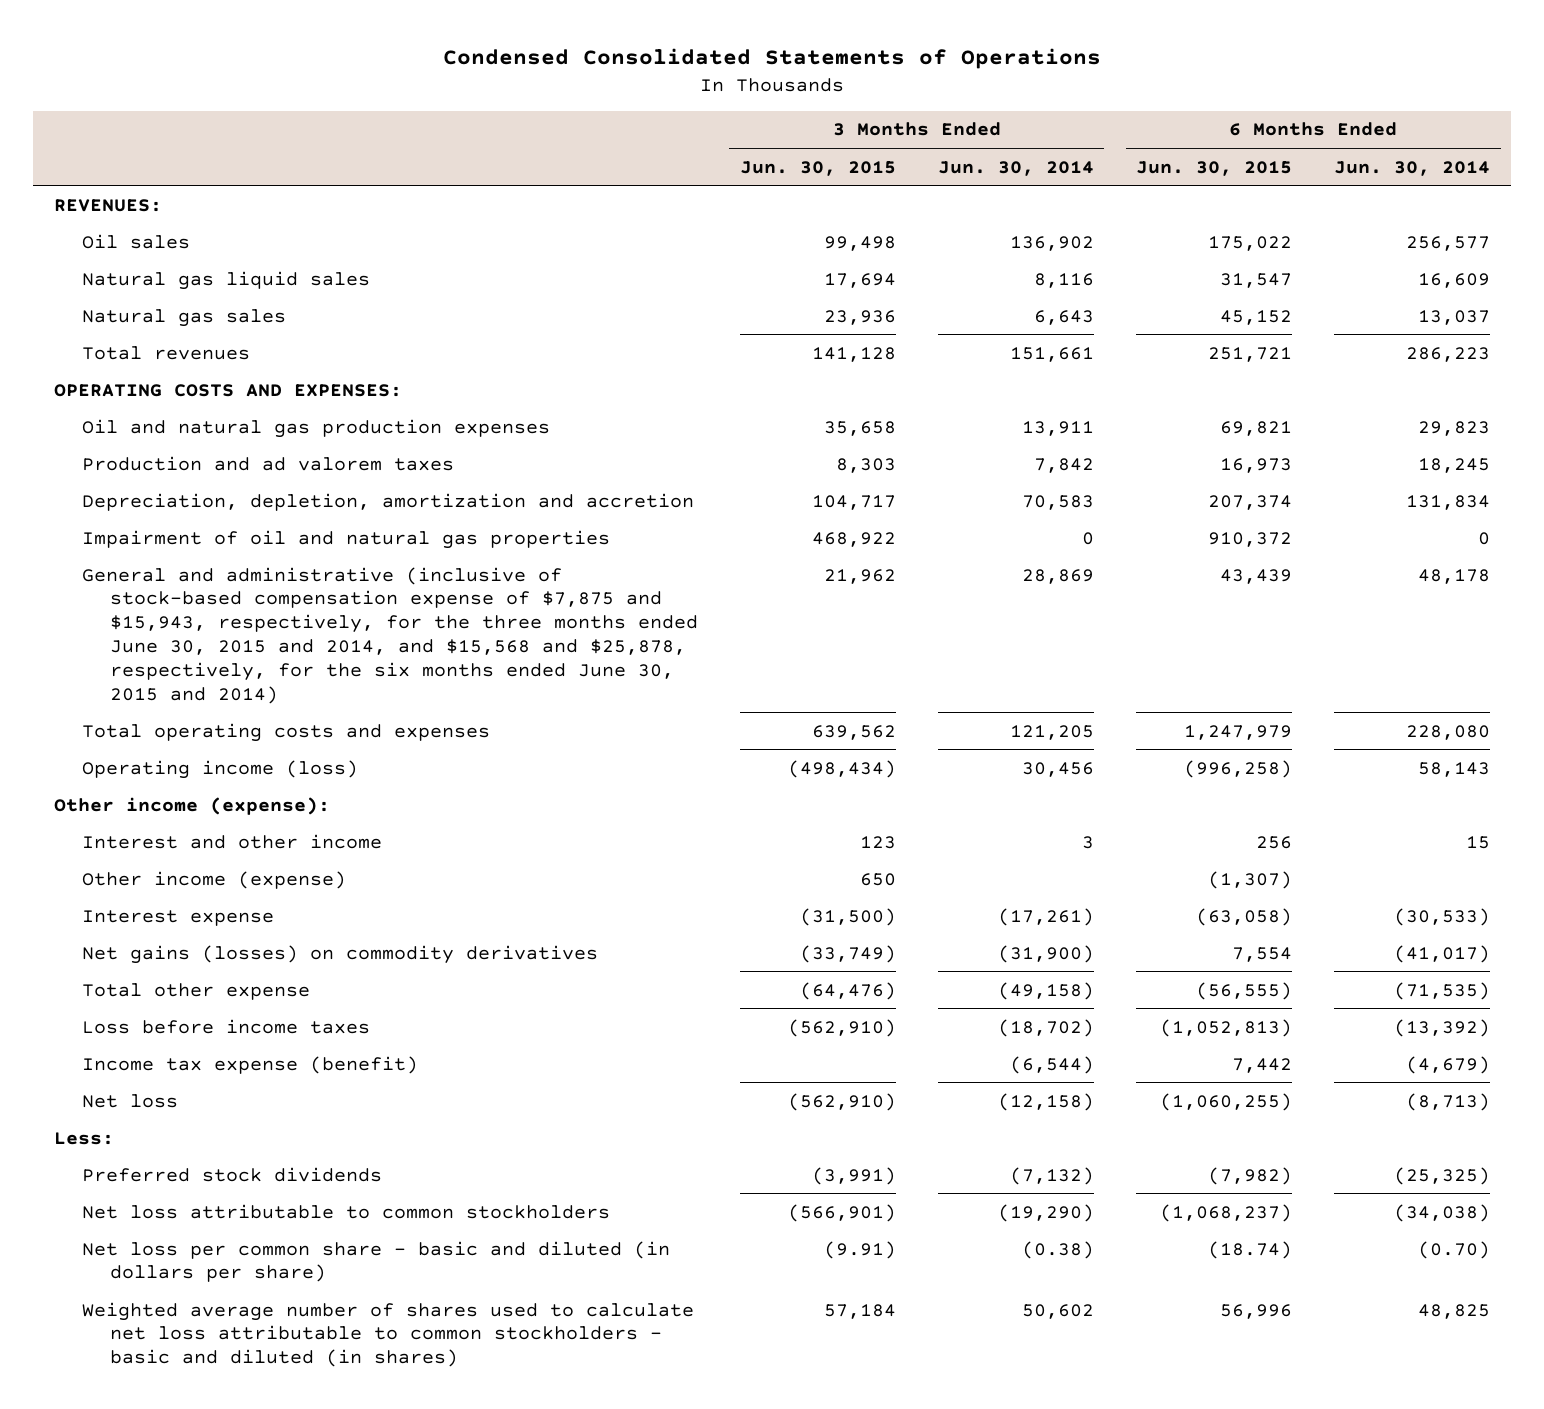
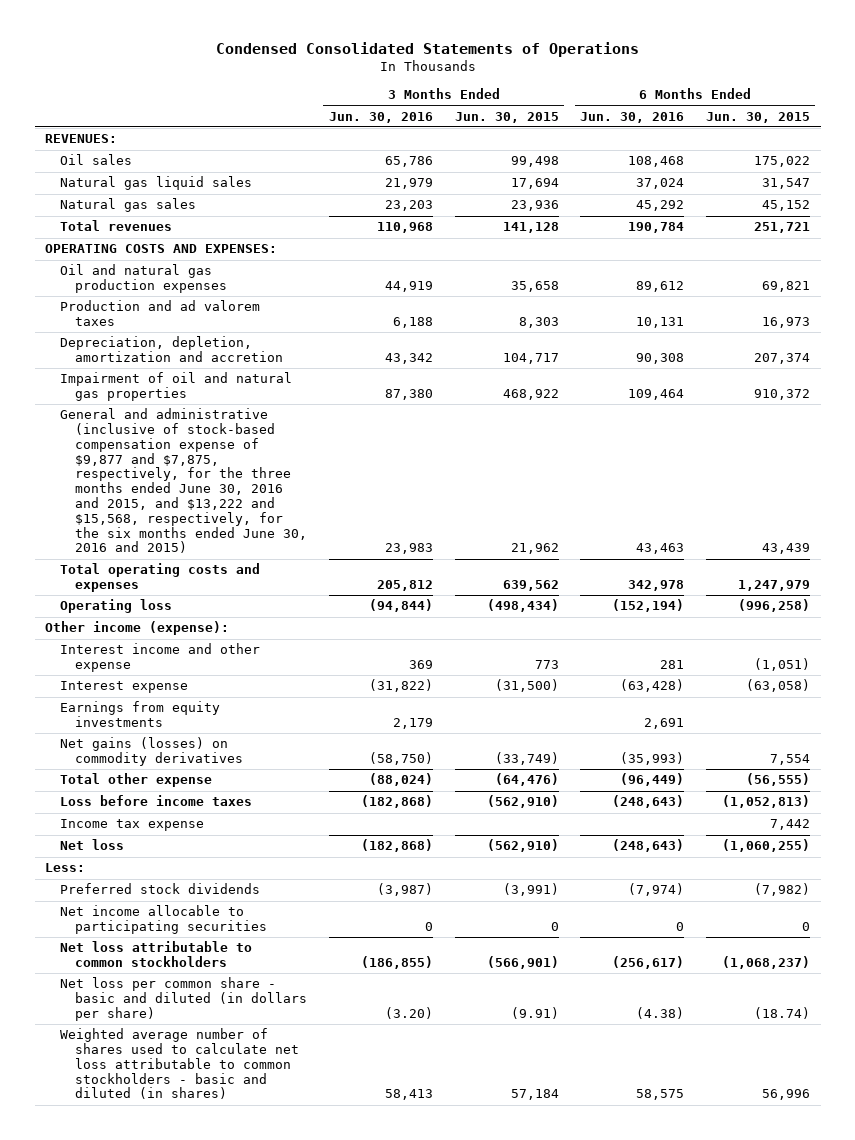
[937,160,1094,176] Jun. 30, 2014 -> none
[1334,160,1491,176] Jun. 30, 2014 -> none
none -> [328,111,433,123] Jun. 30, 2016
none -> [580,111,685,123] Jun. 30, 2016
[81,566,698,704] General and administrative (inclusive of stock-based compensation expense of $7,875 and $15,943, respectively, for the three months ended June 30, 2015 and 2014, and $15,568 and $25,878, respectively, for the six months ended June 30, 2015 and 2014) -> [60,408,308,554] General and administrative (inclusive of stock-based compensation expense of $9,877 and $7,875, respectively, for the three months ended June 30, 2016 and 2015, and $13,222 and $15,568, respectively, for the six months ended June 30, 2016 and 2015)
[81,759,358,779] Operating income (loss) -> [60,599,173,614] Operating loss
[81,870,346,889] Other income (expense) -> none
[81,833,382,849] Interest and other income -> [60,643,261,673] Interest income and other expense
[859,835,896,849] 123 -> [534,660,559,670] 773
[1256,835,1293,849] 256 -> [753,658,810,672] (1,051)
none -> [60,701,221,728] Earnings from equity investments
[81,1055,418,1074] Income tax expense (benefit) -> [60,819,205,832] Income tax expense
none -> [60,905,268,935] Net income allocable to participating securities

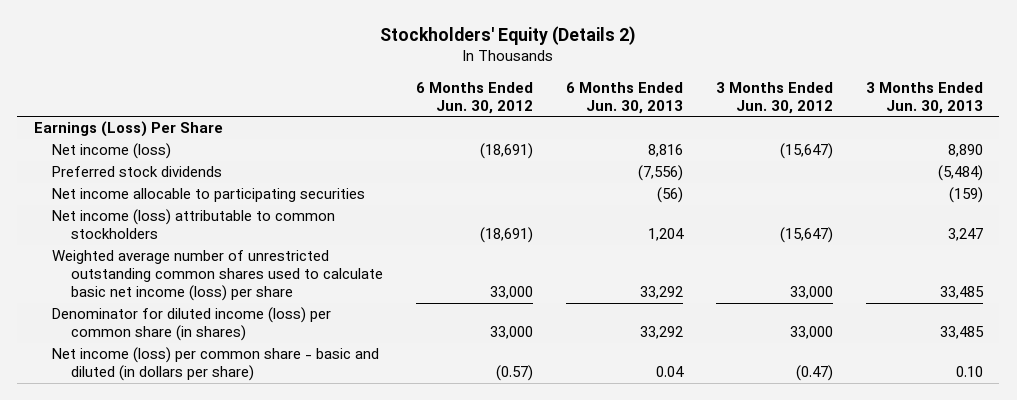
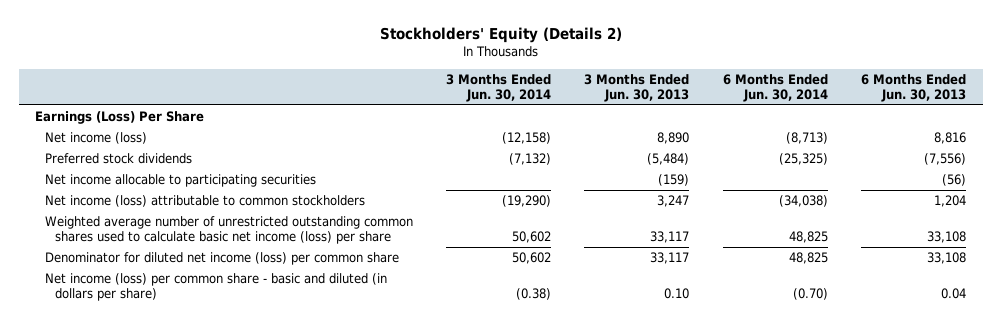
[415,81,533,114] 6 Months Ended Jun. 30, 2012 -> none
[715,81,833,114] 3 Months Ended Jun. 30, 2012 -> none
none -> [446,73,552,103] 3 Months Ended Jun. 30, 2014
none -> [722,73,828,103] 6 Months Ended Jun. 30, 2014
[639,285,683,299] 33,292 -> [926,231,966,244] 33,108
[939,285,984,299] 33,485 -> [650,231,690,244] 33,117
[52,307,332,342] Denominator for diluted income (loss) per common share (in shares) -> [45,252,400,266] Denominator for diluted net income (loss) per common share
[639,326,683,340] 33,292 -> [926,252,966,265] 33,108
[939,326,984,340] 33,485 -> [650,252,690,265] 33,117

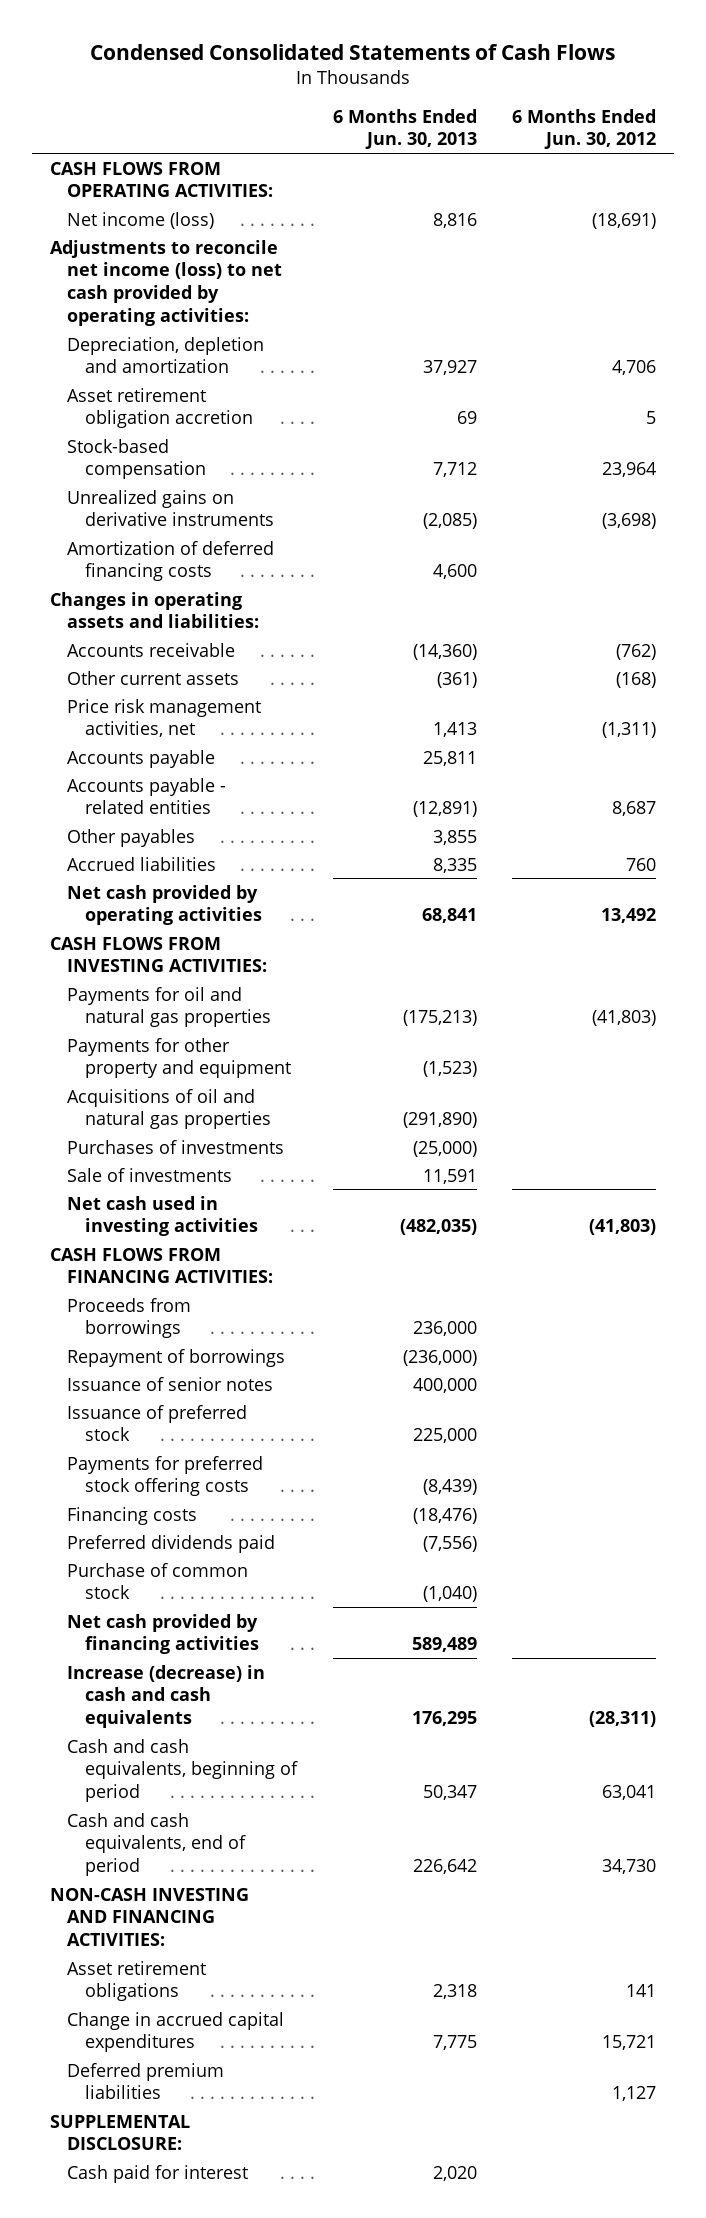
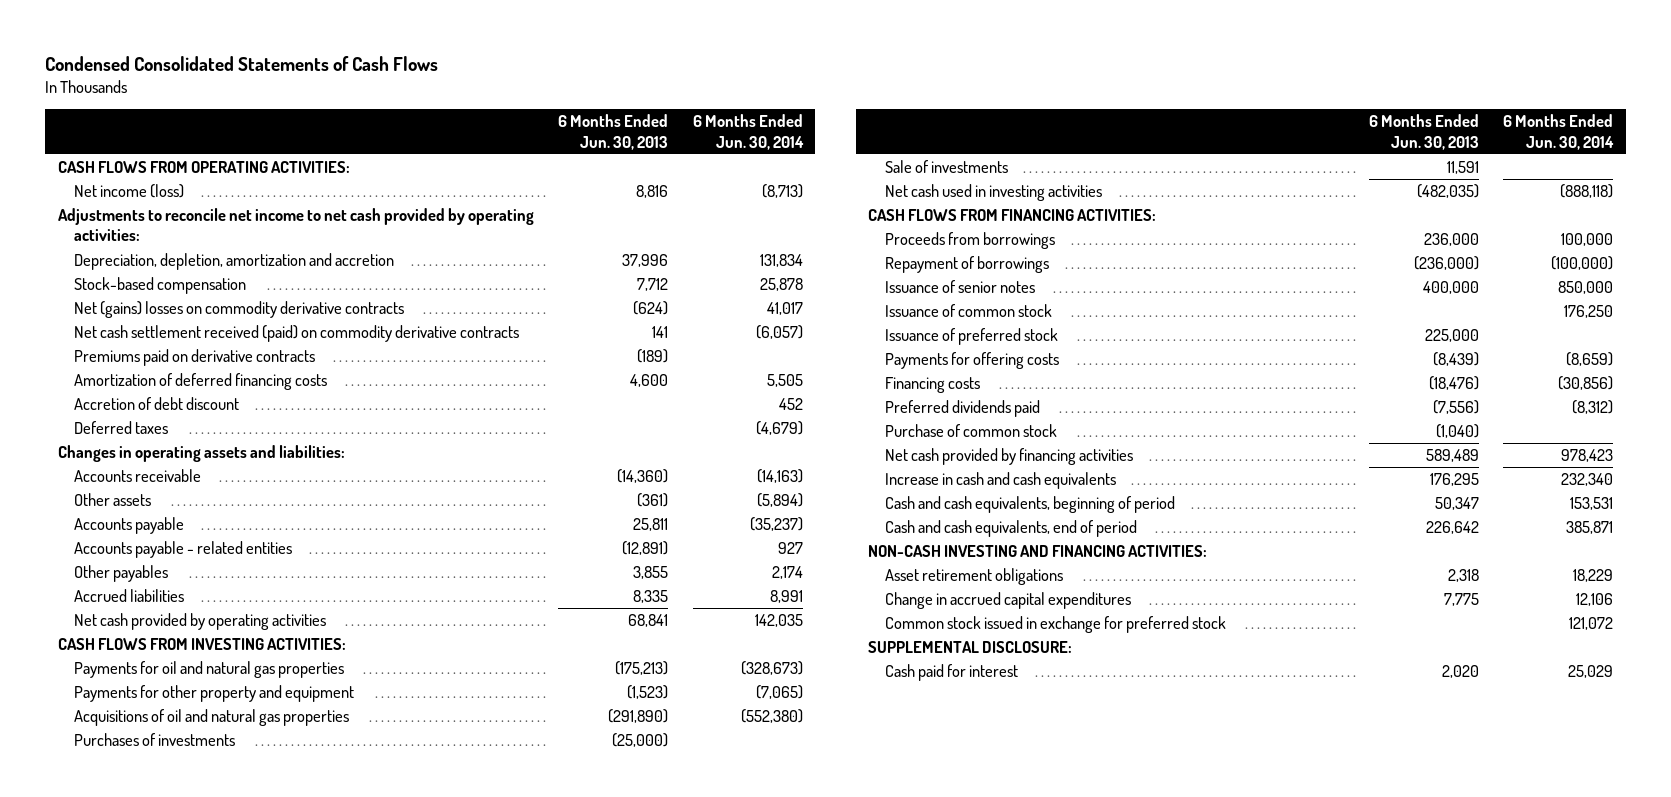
[512,108,657,150] 6 Months Ended Jun. 30, 2012 -> none
none -> [692,114,804,150] 6 Months Ended Jun. 30, 2014
[67,387,253,429] Asset retirement obligation accretion -> none
[49,239,283,326] Adjustments to reconcile net income (loss) to net cash provided by operating activities: -> [57,208,534,242] Adjustments to reconcile net income to net cash provided by operating activities:
[67,336,265,374] Depreciation, depletion and amortization -> [74,253,395,271] Depreciation, depletion, amortization and accretion
[422,360,477,376] 37,927 -> [622,254,669,268] 37,996
[67,489,274,527] Unrealized gains on derivative instruments -> none
none -> [74,301,405,319] Net (gains) losses on commodity derivative contracts
none -> [74,325,520,343] Net cash settlement received (paid) on commodity derivative contracts
none -> [74,349,316,367] Premiums paid on derivative contracts
none -> [74,397,240,411] Accretion of debt discount
none -> [74,421,169,435] Deferred taxes
[67,698,262,738] Price risk management activities, net -> none
[67,670,240,685] Other current assets -> [74,493,152,507] Other assets
none -> [884,304,1052,318] Issuance of common stock
[67,1455,264,1497] Payments for preferred stock offering costs -> [884,352,1059,370] Payments for offering costs
[67,1664,266,1729] Increase (decrease) in cash and cash equivalents -> [884,472,1116,490] Increase in cash and cash equivalents
[67,2062,225,2100] Deferred premium liabilities -> none
none -> [884,616,1226,634] Common stock issued in exchange for preferred stock

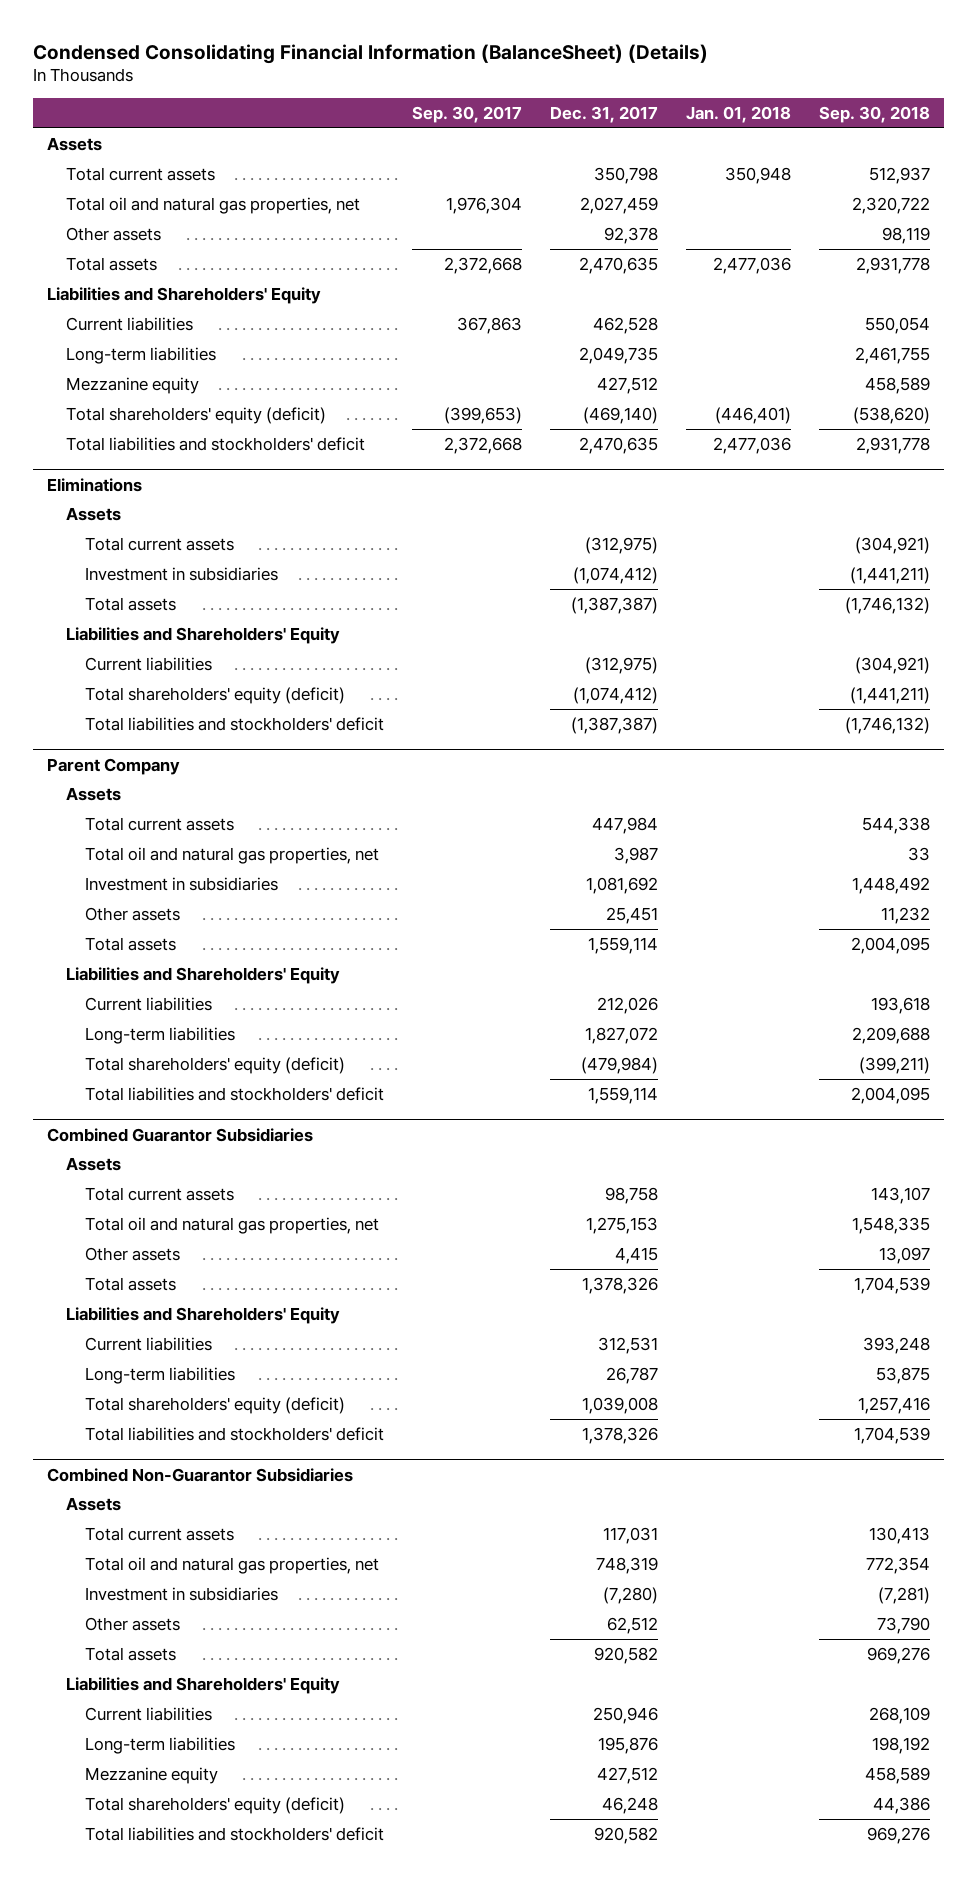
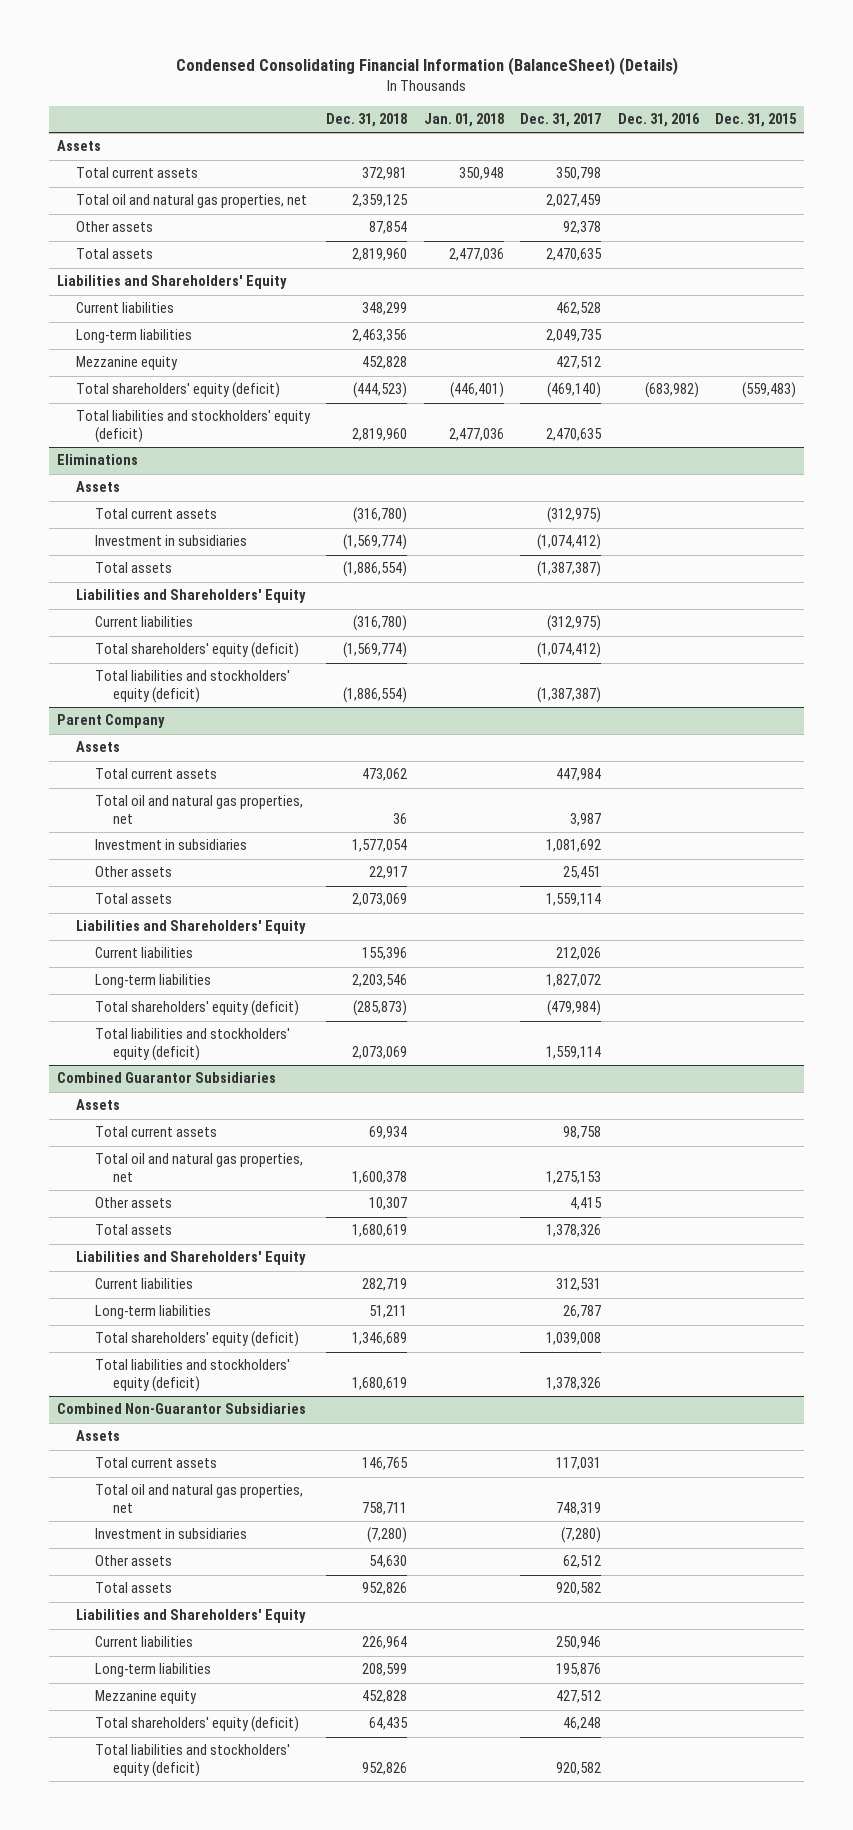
[411,106,522,124] Sep. 30, 2017 -> none
[819,106,931,124] Sep. 30, 2018 -> none
none -> [326,113,408,128] Dec. 31, 2018
none -> [617,113,700,128] Dec. 31, 2016
none -> [715,113,798,128] Dec. 31, 2015
[65,436,365,451] Total liabilities and stockholders' deficit -> [75,410,311,444] Total liabilities and stockholders' equity (deficit)
[84,716,384,731] Total liabilities and stockholders' deficit -> [94,670,290,704] Total liabilities and stockholders' equity (deficit)
[84,1086,384,1101] Total liabilities and stockholders' deficit -> [94,1028,290,1062] Total liabilities and stockholders' equity (deficit)
[84,1426,384,1441] Total liabilities and stockholders' deficit -> [94,1359,290,1393] Total liabilities and stockholders' equity (deficit)
[84,1826,384,1841] Total liabilities and stockholders' deficit -> [94,1744,290,1778] Total liabilities and stockholders' equity (deficit)

